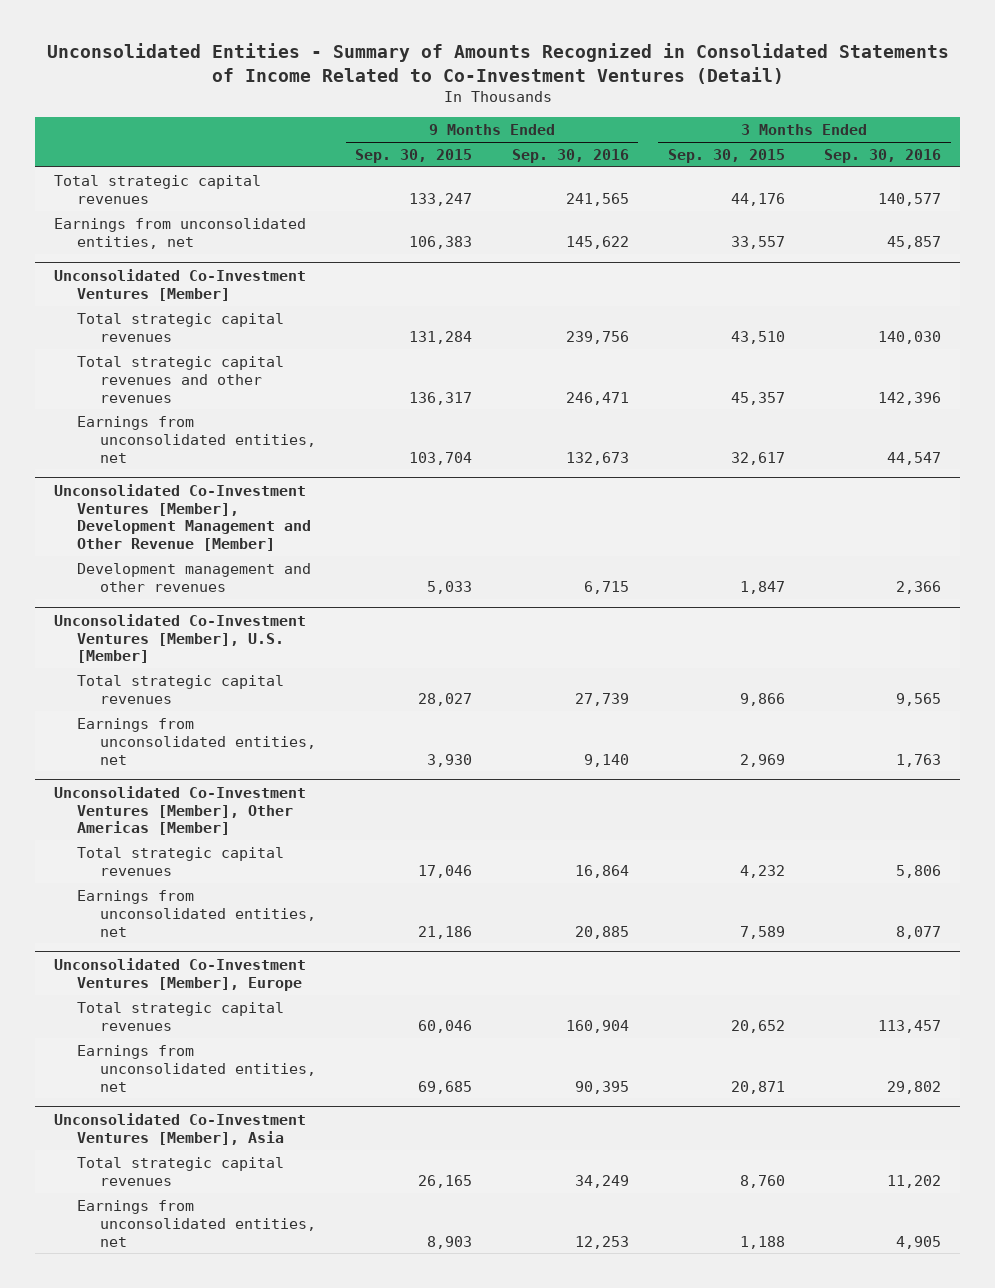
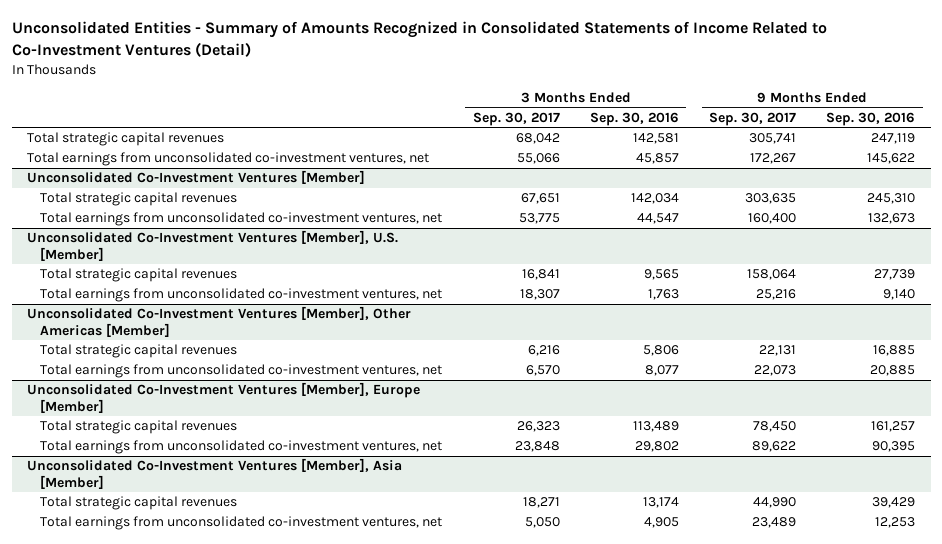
[355,149,473,164] Sep. 30, 2015 -> none
[667,149,785,164] Sep. 30, 2015 -> none
none -> [472,111,560,126] Sep. 30, 2017
none -> [709,111,797,126] Sep. 30, 2017
[565,192,629,206] 241,565 -> [871,133,916,145] 247,119
[877,192,941,206] 140,577 -> [632,133,679,145] 142,581
[54,217,307,249] Earnings from unconsolidated entities, net -> [26,152,429,167] Total earnings from unconsolidated co-investment ventures, net
[77,355,285,403] Total strategic capital revenues and other revenues -> none
[54,483,312,552] Unconsolidated Co-Investment Ventures [Member], Development Management and Other Revenue [Member] -> none
[77,562,312,592] Development management and other revenues -> none
[565,330,629,344] 239,756 -> [867,193,916,205] 245,310
[877,330,941,344] 140,030 -> [630,193,679,205] 142,034
[77,415,317,463] Earnings from unconsolidated entities, net -> [40,212,443,227] Total earnings from unconsolidated co-investment ventures, net
[77,717,317,765] Earnings from unconsolidated entities, net -> [40,288,443,303] Total earnings from unconsolidated co-investment ventures, net
[574,864,629,878] 16,864 -> [873,345,916,357] 16,885
[77,889,317,937] Earnings from unconsolidated entities, net -> [40,364,443,379] Total earnings from unconsolidated co-investment ventures, net
[54,957,307,991] Unconsolidated Co-Investment Ventures [Member], Europe -> [26,382,420,413] Unconsolidated Co-Investment Ventures [Member], Europe [Member]
[565,1019,629,1033] 160,904 -> [871,421,916,433] 161,257
[877,1019,941,1033] 113,457 -> [632,421,679,433] 113,489
[77,1044,317,1092] Earnings from unconsolidated entities, net -> [40,440,443,455] Total earnings from unconsolidated co-investment ventures, net
[54,1112,307,1145] Unconsolidated Co-Investment Ventures [Member], Asia -> [26,458,402,489] Unconsolidated Co-Investment Ventures [Member], Asia [Member]
[574,1174,629,1188] 34,249 -> [872,497,916,509] 39,429
[886,1174,941,1188] 11,202 -> [642,497,679,509] 13,174
[77,1199,317,1247] Earnings from unconsolidated entities, net -> [40,516,443,531] Total earnings from unconsolidated co-investment ventures, net

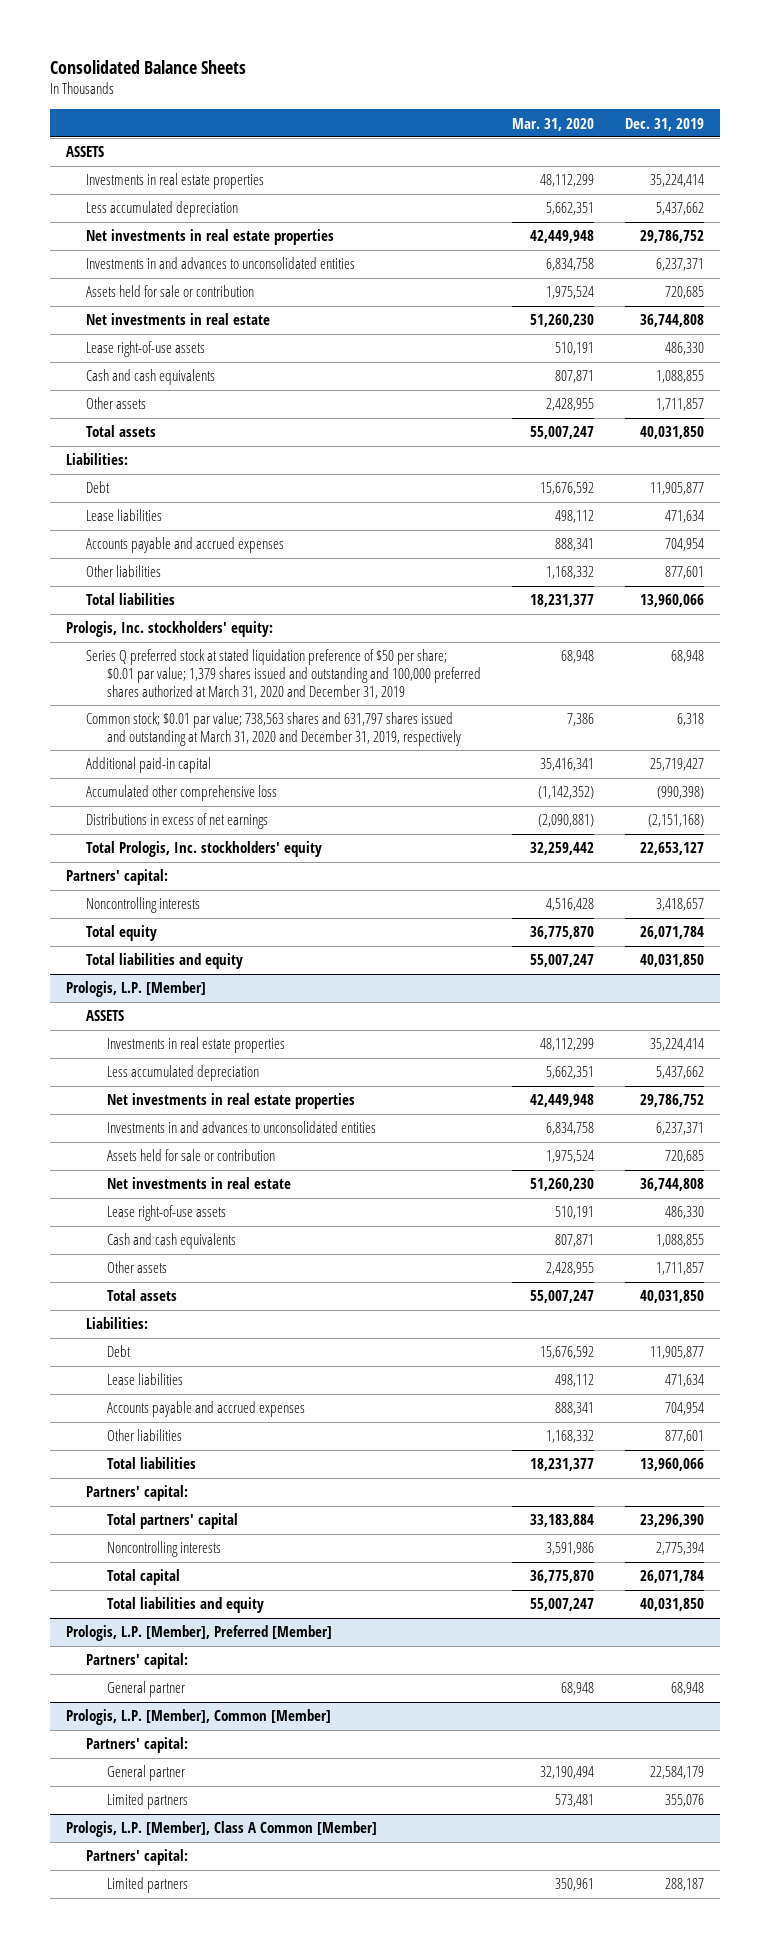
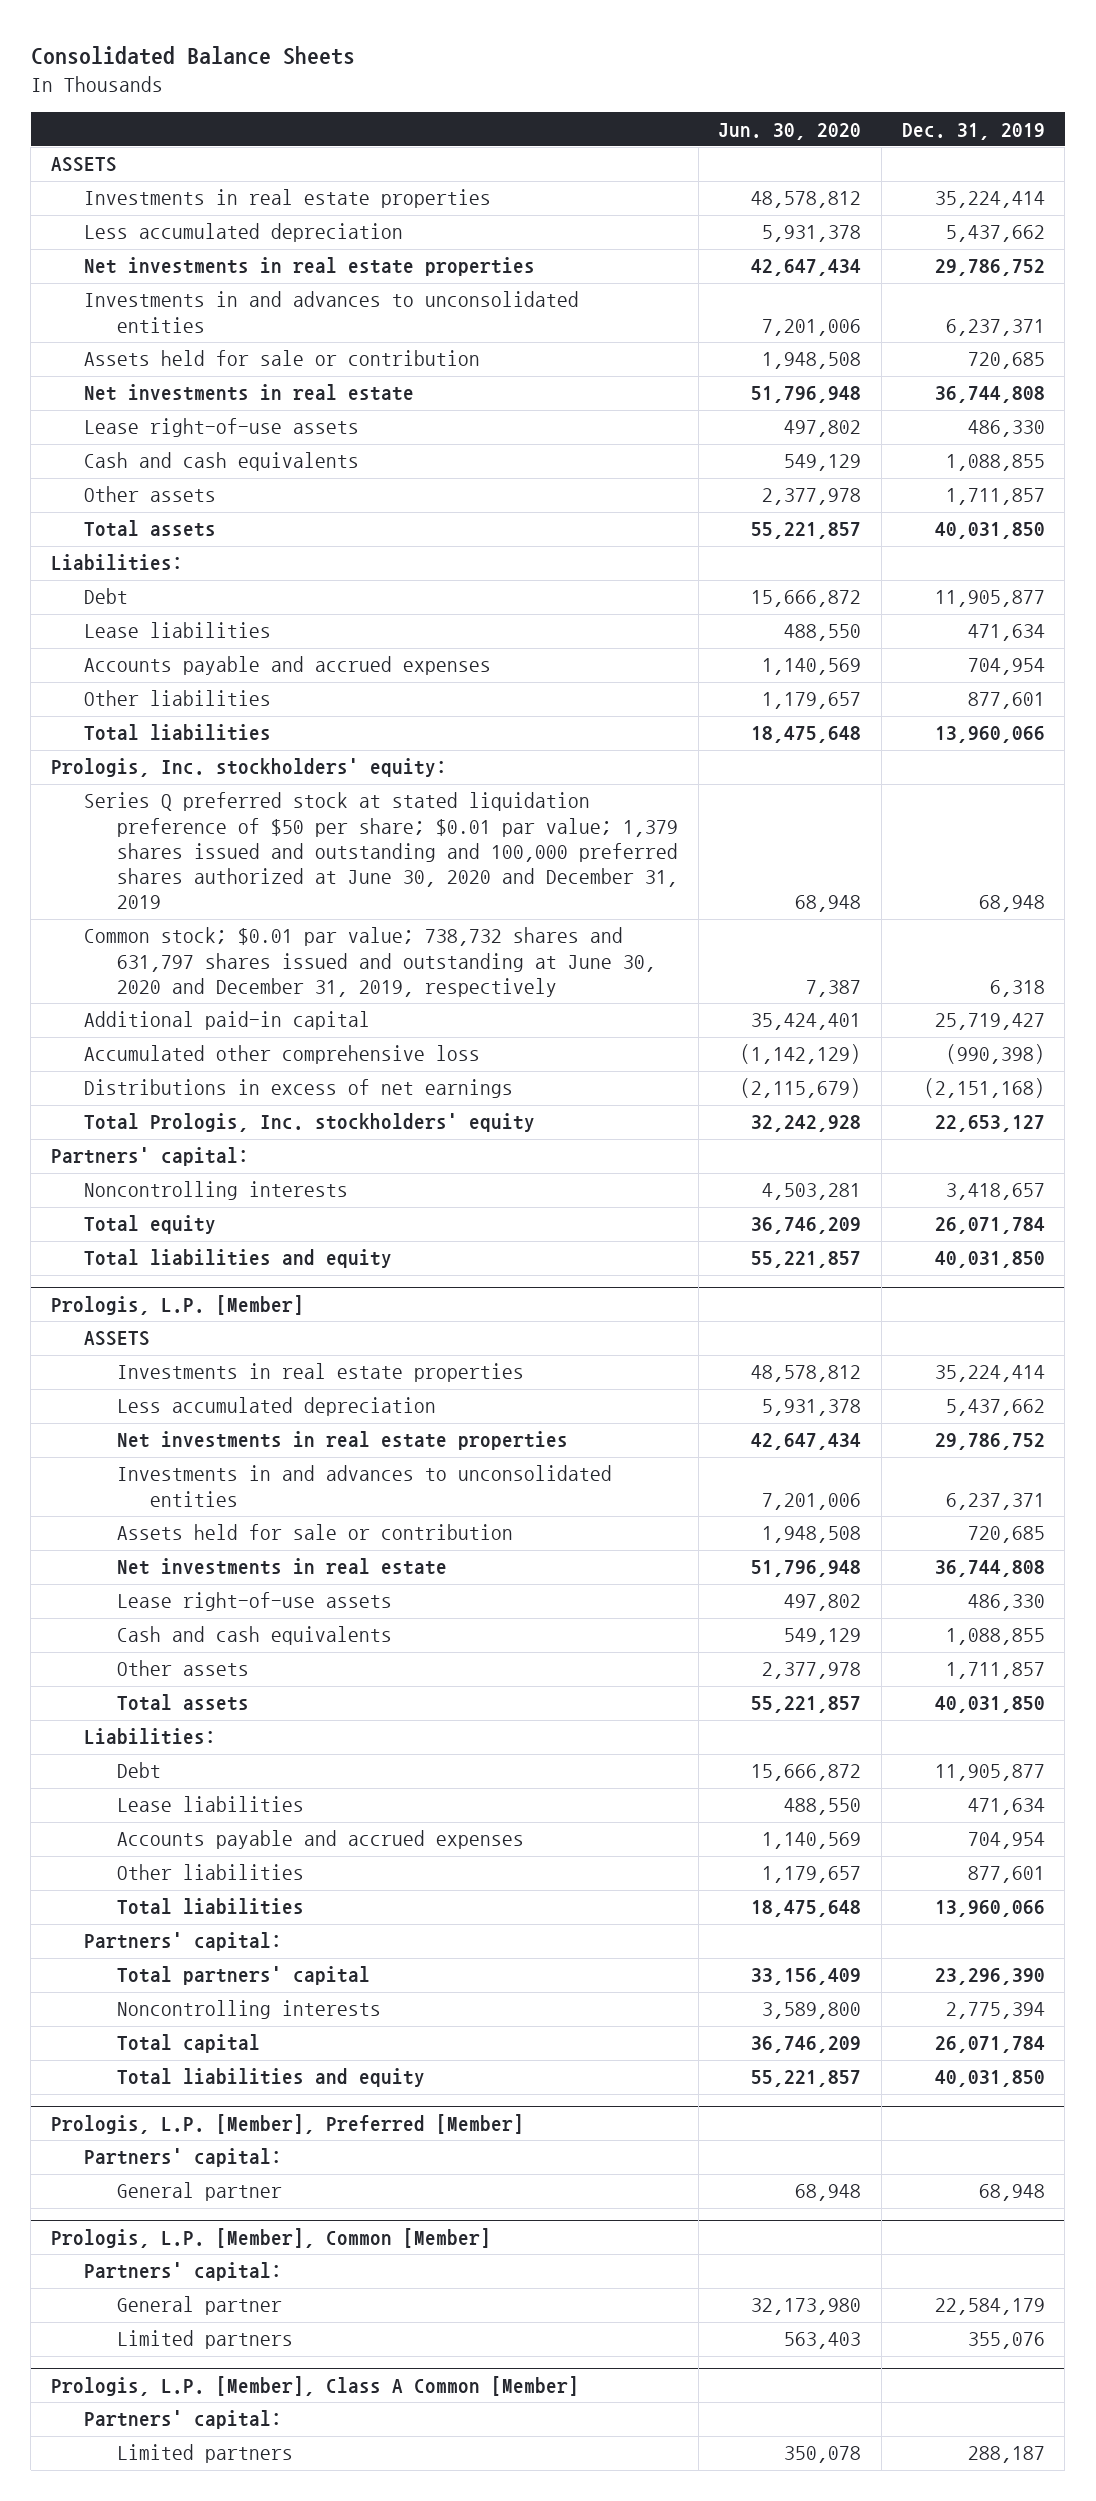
[511,117,594,131] Mar. 31, 2020 -> none
none -> [718,122,862,140] Jun. 30, 2020
[86,649,481,699] Series Q preferred stock at stated liquidation preference of $50 per share; $0.01 par value; 1,379 shares issued and outstanding and 100,000 preferred shares authorized at March 31, 2020 and December 31, 2019 -> [84,792,679,910] Series Q preferred stock at stated liquidation preference of $50 per share; $0.01 par value; 1,379 shares issued and outstanding and 100,000 preferred shares authorized at June 30, 2020 and December 31, 2019
[86,712,461,747] Common stock; $0.01 par value; 738,563 shares and 631,797 shares issued and outstanding at March 31, 2020 and December 31, 2019, respectively -> [84,927,657,997] Common stock; $0.01 par value; 738,732 shares and 631,797 shares issued and outstanding at June 30, 2020 and December 31, 2019, respectively

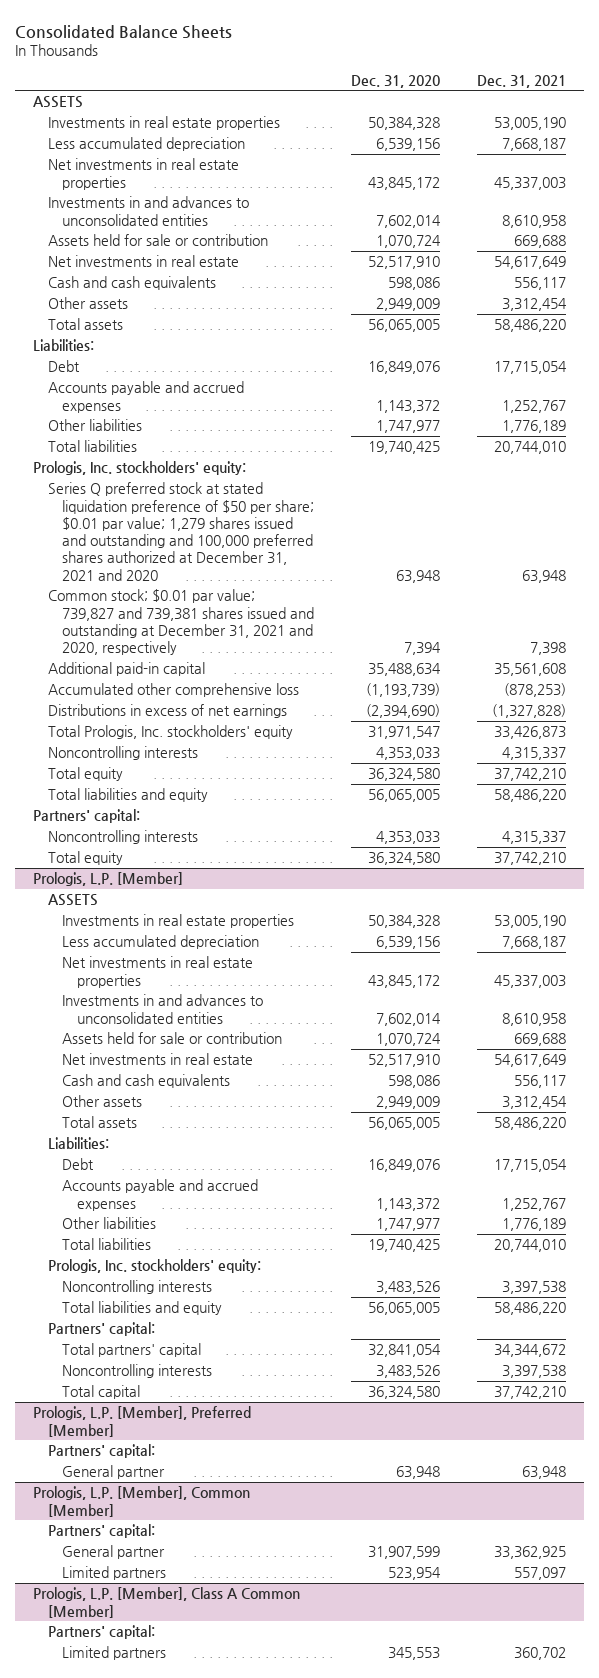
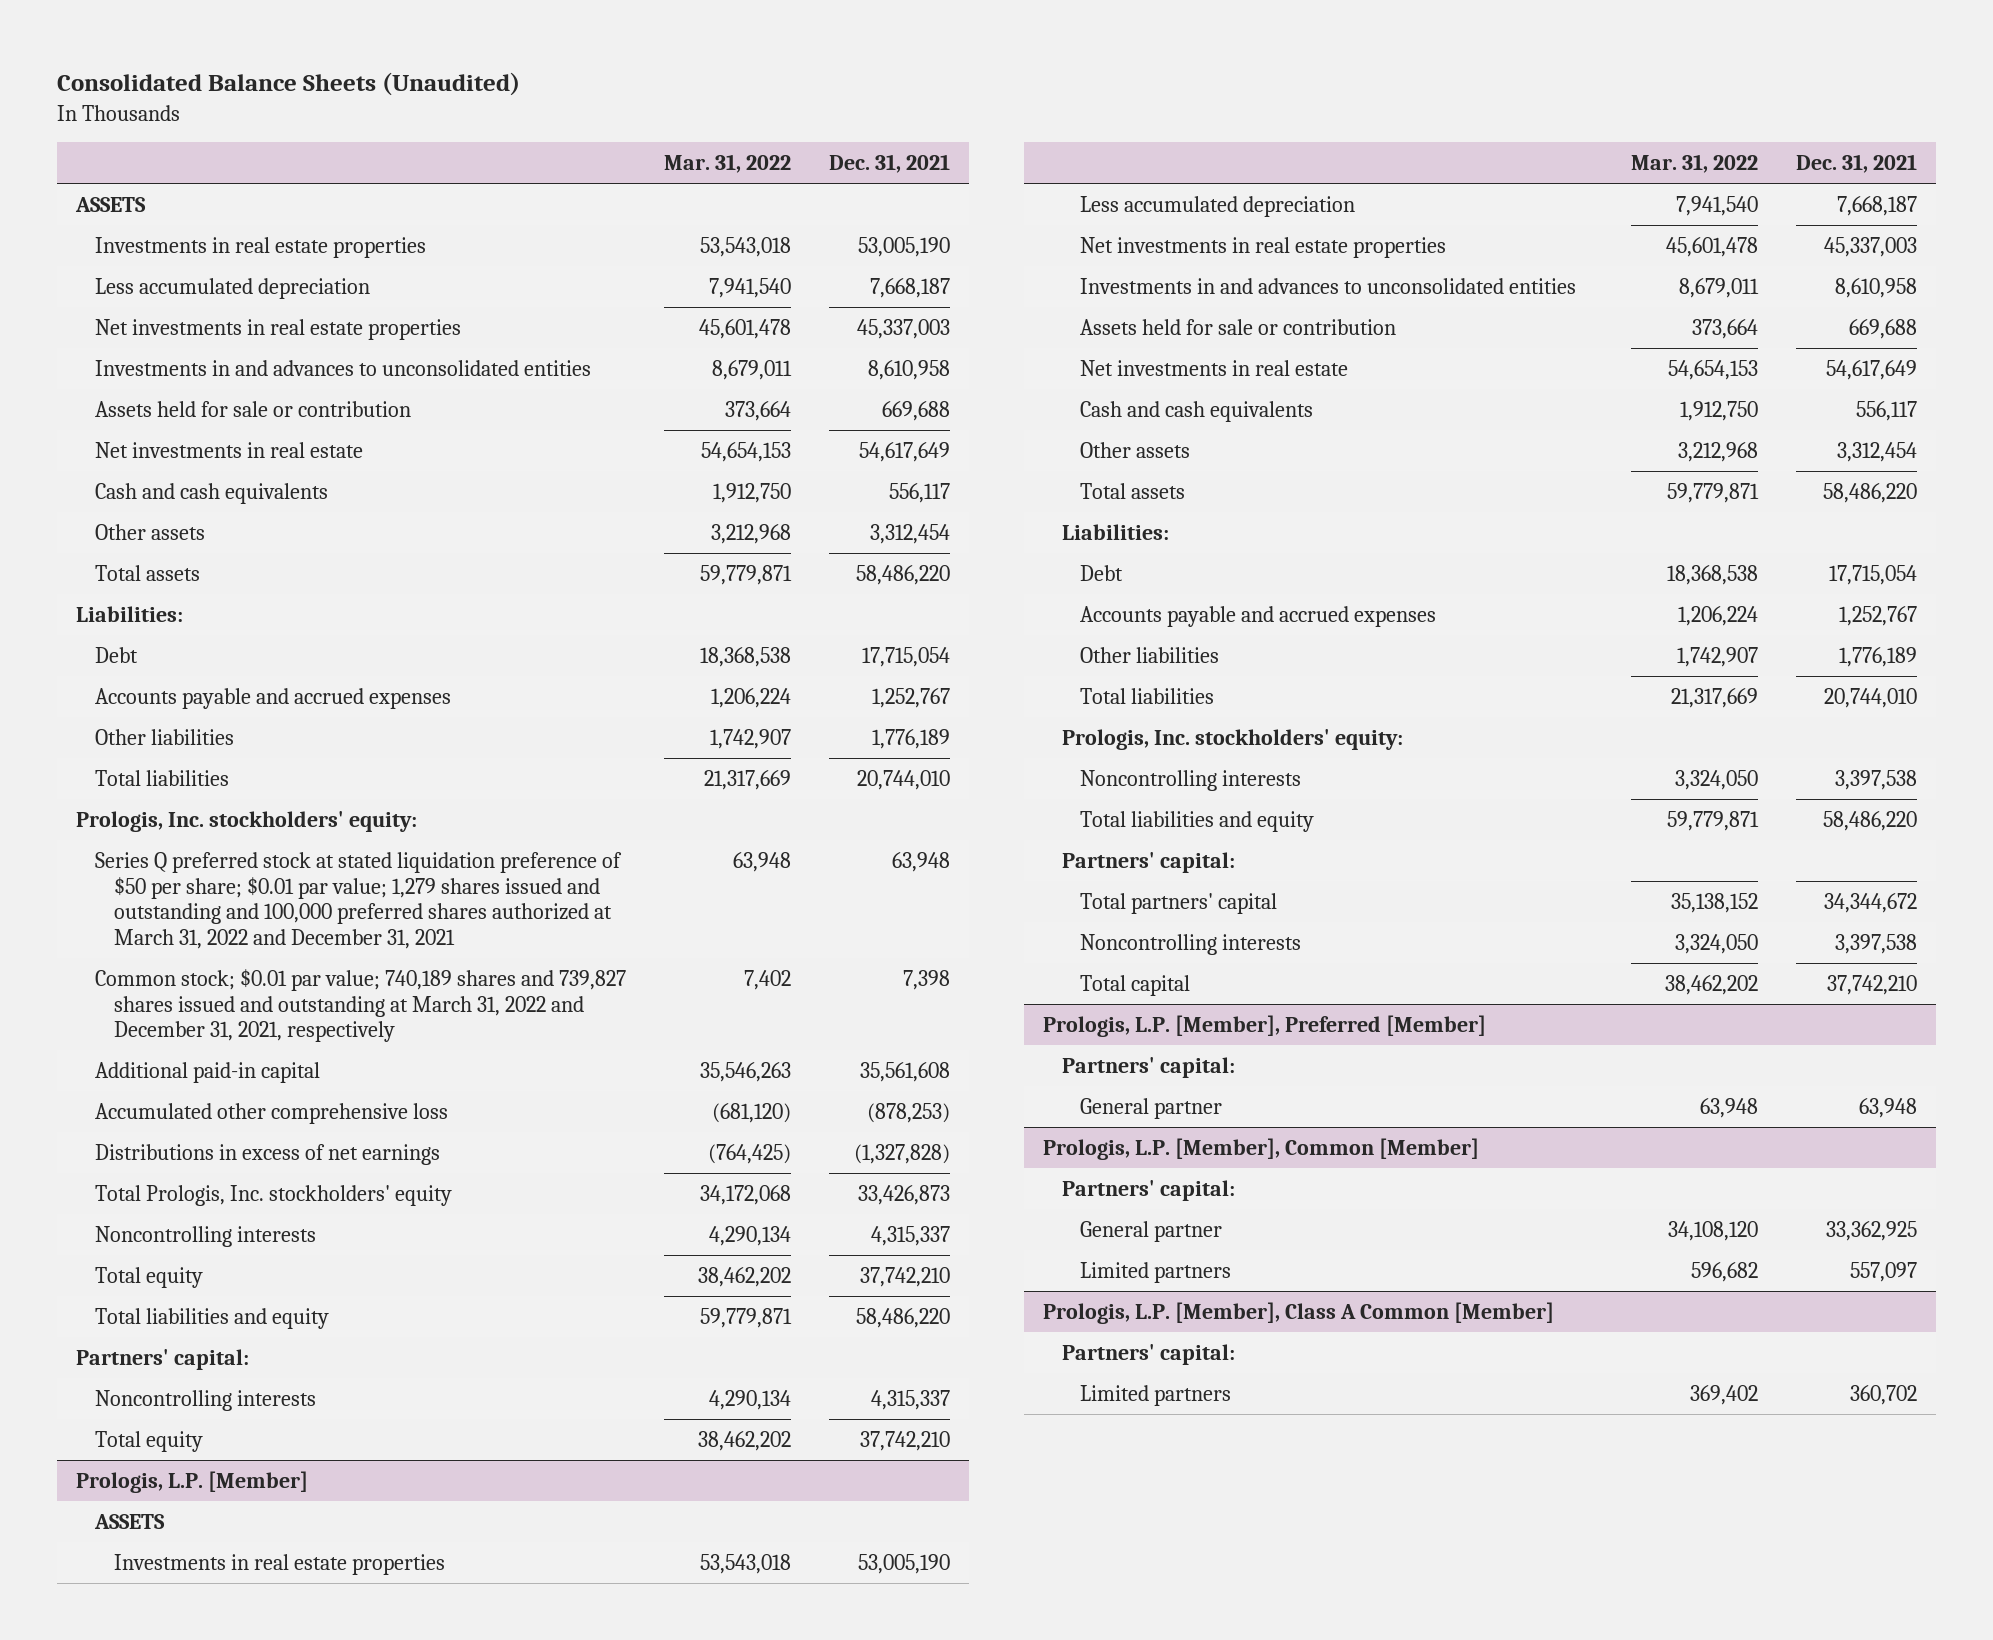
[14,24,232,39] Consolidated Balance Sheets -> [57,71,521,96] Consolidated Balance Sheets (Unaudited)
[351,74,441,88] Dec. 31, 2020 -> none
none -> [663,154,791,174] Mar. 31, 2022
[47,482,315,581] Series Q preferred stock at stated liquidation preference of $50 per share; $0.01 par value; 1,279 shares issued and outstanding and 100,000 preferred shares authorized at December 31, 2021 and 2020 -> [94,851,622,949] Series Q preferred stock at stated liquidation preference of $50 per share; $0.01 par value; 1,279 shares issued and outstanding and 100,000 preferred shares authorized at March 31, 2022 and December 31, 2021
[47,589,315,656] Common stock; $0.01 par value; 739,827 and 739,381 shares issued and outstanding at December 31, 2021 and 2020, respectively -> [94,968,626,1043] Common stock; $0.01 par value; 740,189 shares and 739,827 shares issued and outstanding at March 31, 2022 and December 31, 2021, respectively

